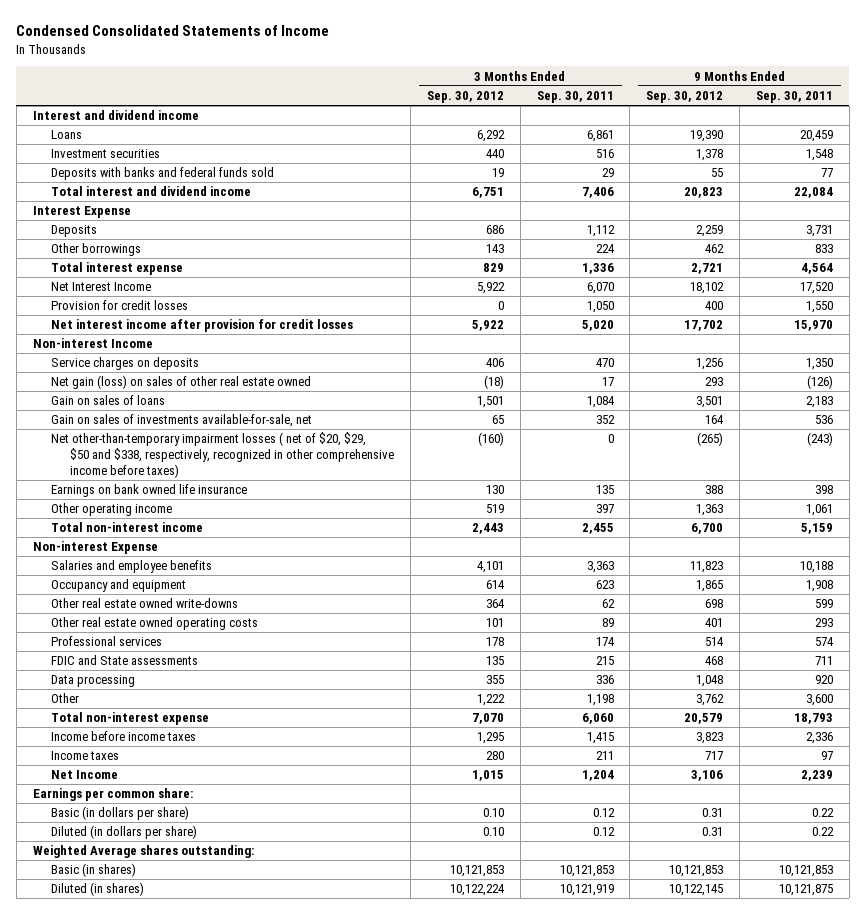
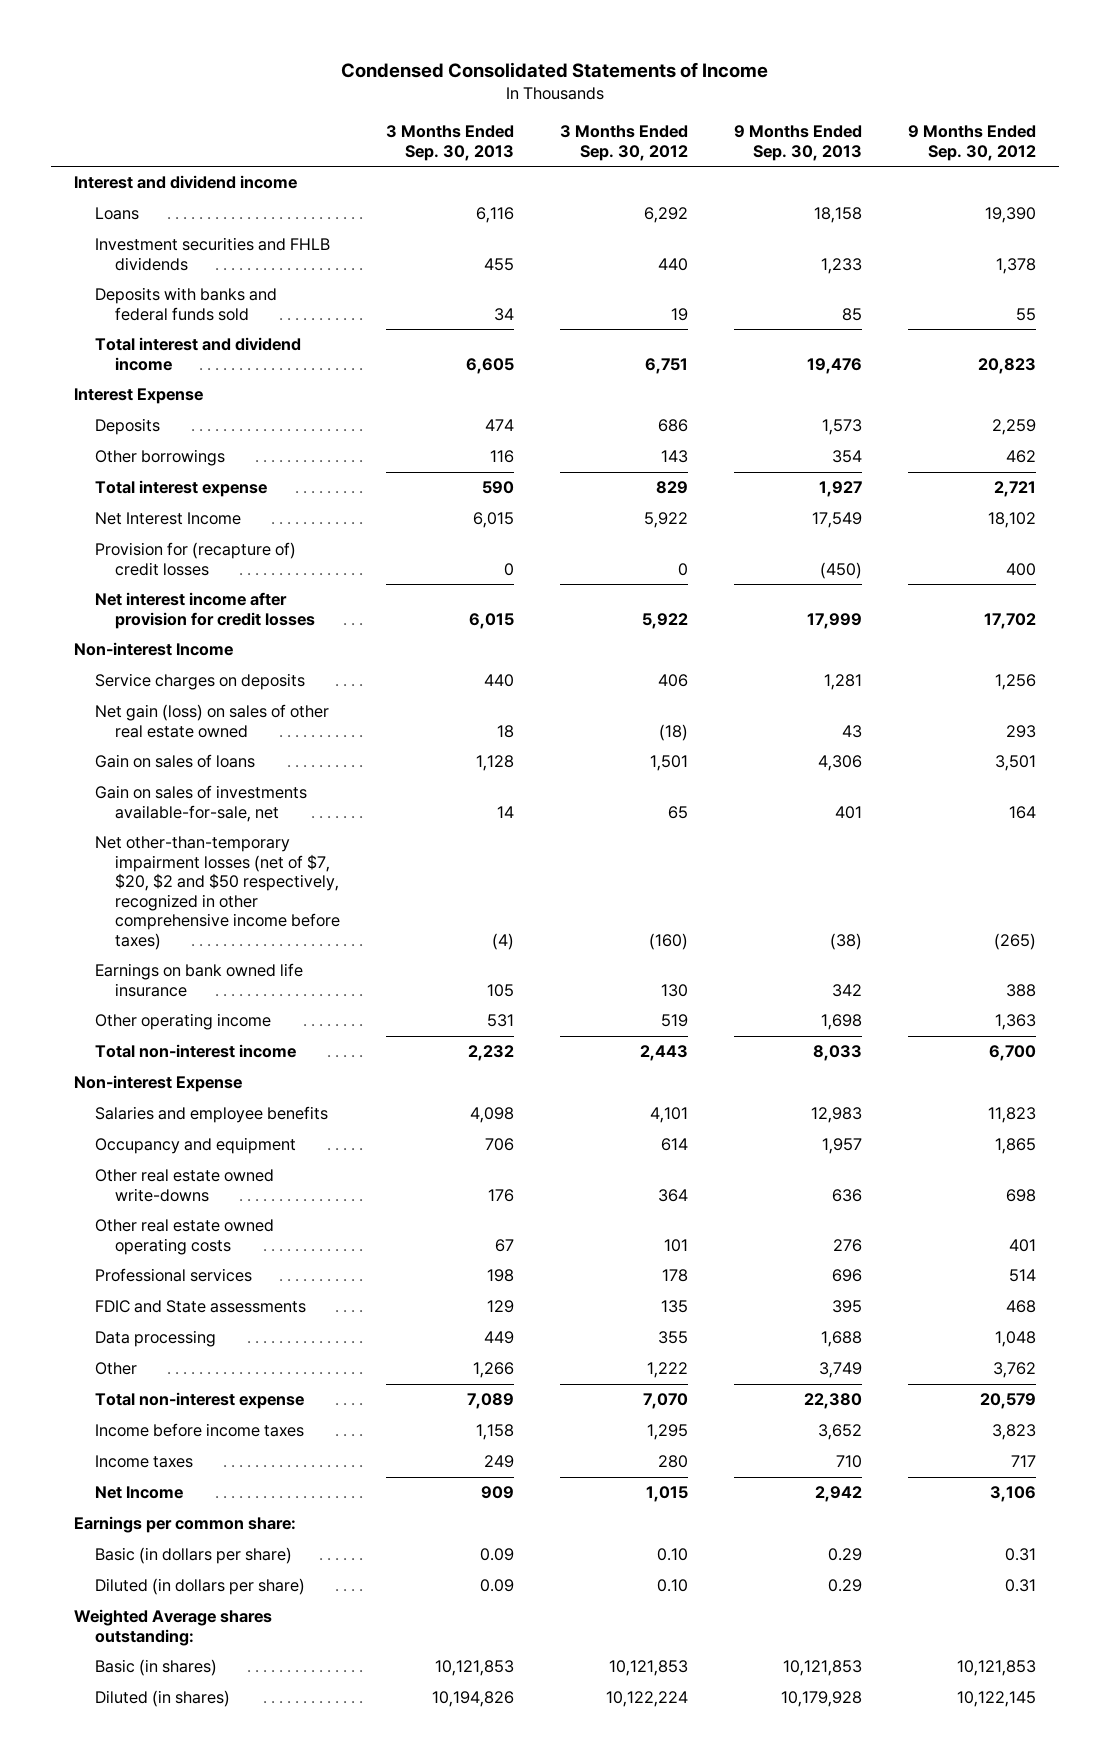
[536,91,614,104] Sep. 30, 2011 -> none
[756,91,834,104] Sep. 30, 2011 -> none
none -> [386,125,515,161] 3 Months Ended Sep. 30, 2013
none -> [734,125,863,161] 9 Months Ended Sep. 30, 2013
[51,149,161,159] Investment securities -> [94,237,330,271] Investment securities and FHLB dividends
[51,300,189,311] Provision for credit losses -> [94,542,296,576] Provision for (recapture of) credit losses
[51,432,395,479] Net other-than-temporary impairment losses ( net of $20, $29, $50 and $338, respectively, recognized in other comprehensive income before taxes) -> [94,836,341,950] Net other-than-temporary impairment losses (net of $7, $20, $2 and $50 respectively, recognized in other comprehensive income before taxes)

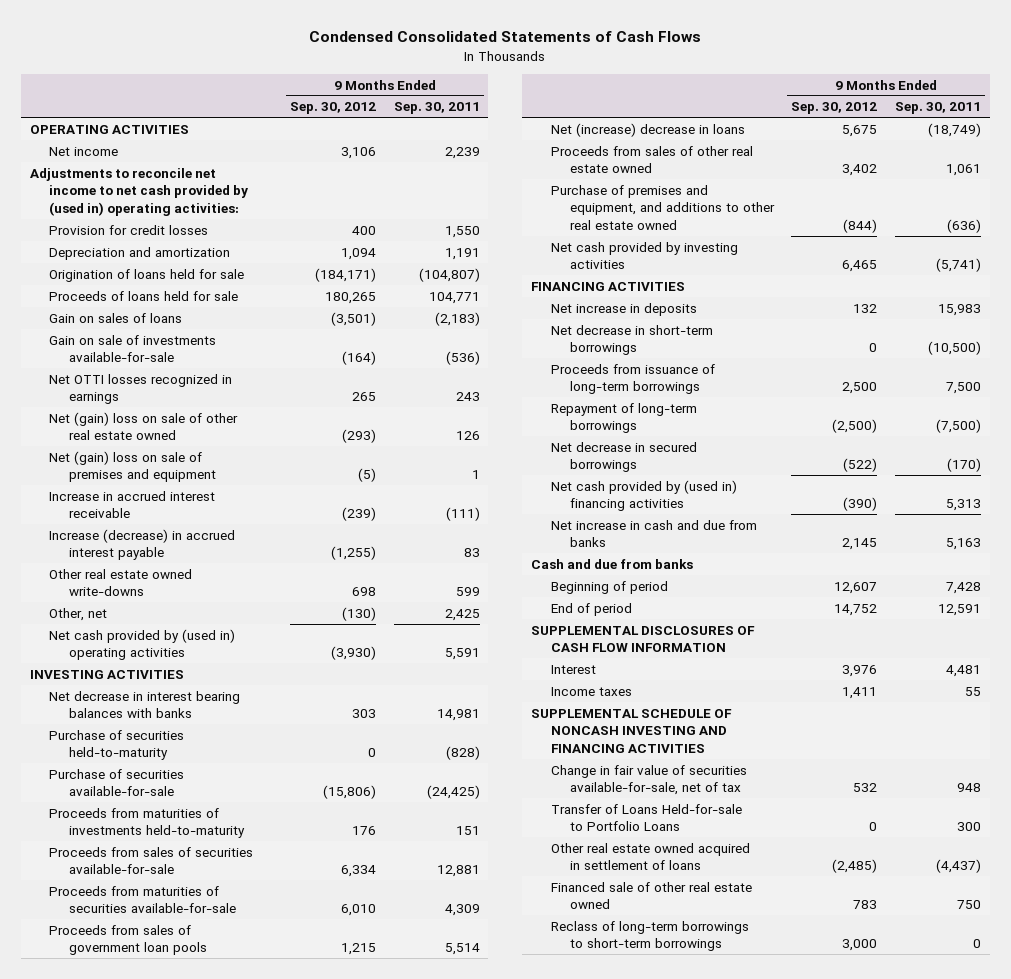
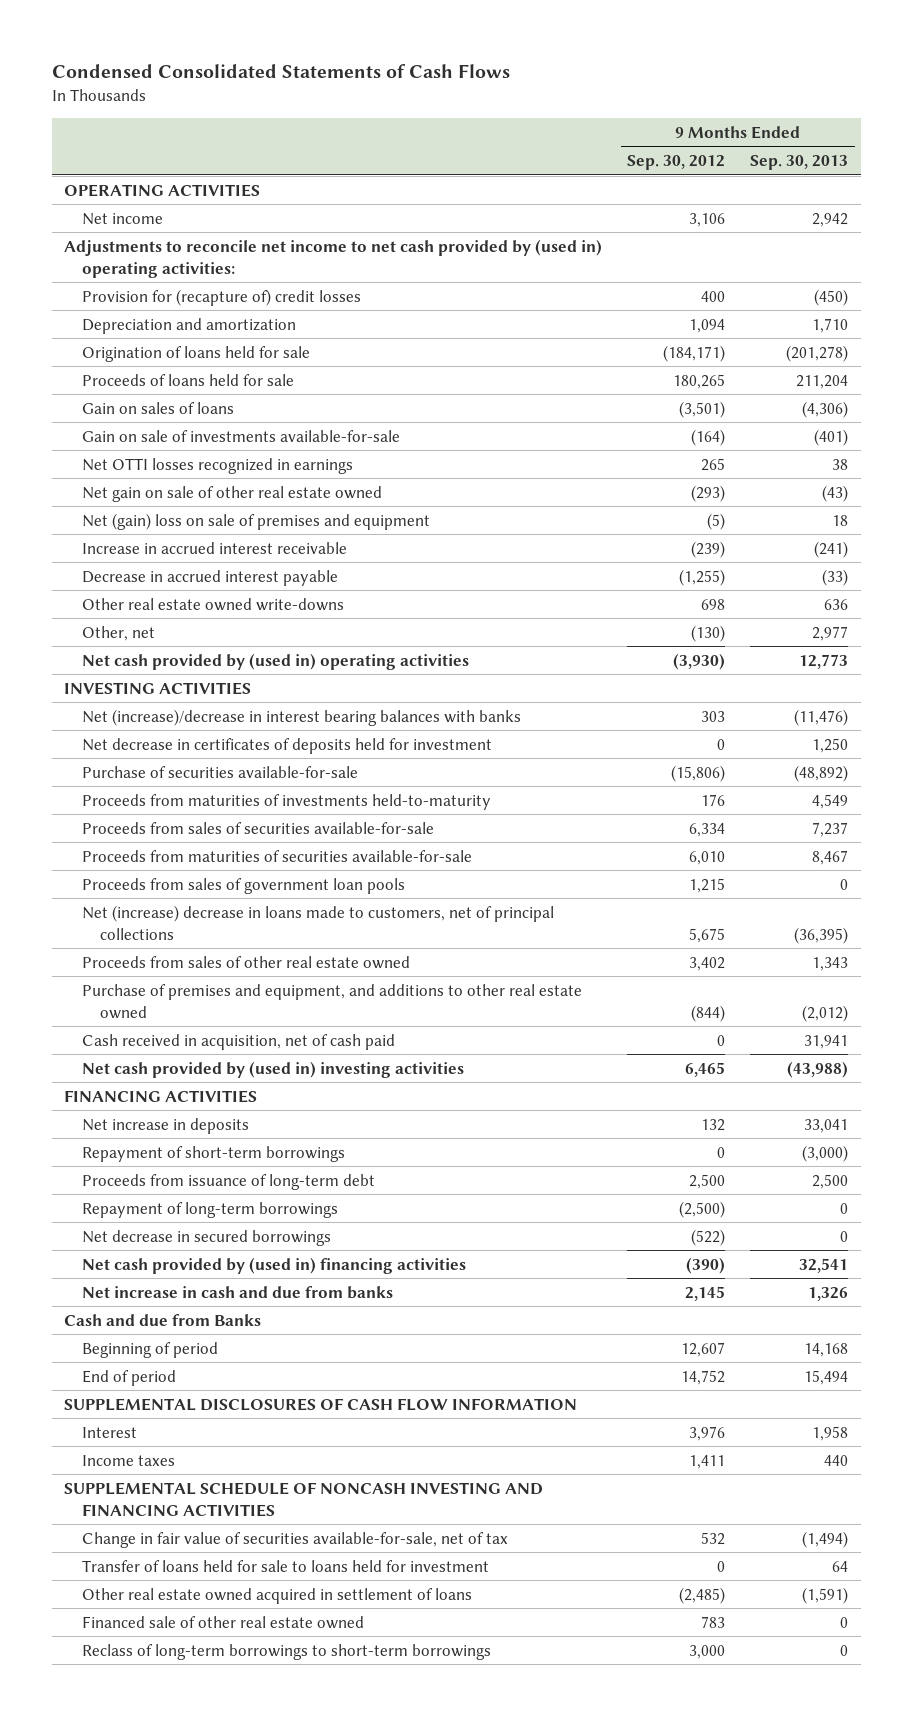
[393,102,480,115] Sep. 30, 2011 -> none
none -> [750,155,849,171] Sep. 30, 2013
[49,224,209,235] Provision for credit losses -> [82,288,362,306] Provision for (recapture of) credit losses
[49,411,239,441] Net (gain) loss on sale of other real estate owned -> [82,485,383,502] Net gain on sale of other real estate owned
[49,528,236,561] Increase (decrease) in accrued interest payable -> [82,569,339,586] Decrease in accrued interest payable
[49,729,185,761] Purchase of securities held-to-maturity -> none
[49,690,241,719] Net decrease in interest bearing balances with banks -> [82,708,522,726] Net (increase)/decrease in interest bearing balances with banks
none -> [82,737,493,754] Net decrease in certificates of deposits held for investment
[550,122,745,137] Net (increase) decrease in loans -> [82,904,555,940] Net (increase) decrease in loans made to customers, net of principal collections
none -> [82,1033,396,1050] Cash received in acquisition, net of cash paid
[550,241,738,270] Net cash provided by investing activities -> [82,1060,465,1078] Net cash provided by (used in) investing activities
[550,324,713,356] Net decrease in short-term borrowings -> [82,1145,346,1162] Repayment of short-term borrowings
[550,363,715,395] Proceeds from issuance of long-term borrowings -> [82,1173,376,1190] Proceeds from issuance of long-term debt
[531,558,694,569] Cash and due from banks -> [64,1313,262,1326] Cash and due from Banks
[550,803,742,832] Transfer of Loans Held-for-sale to Portfolio Loans -> [82,1559,490,1572] Transfer of loans held for sale to loans held for investment

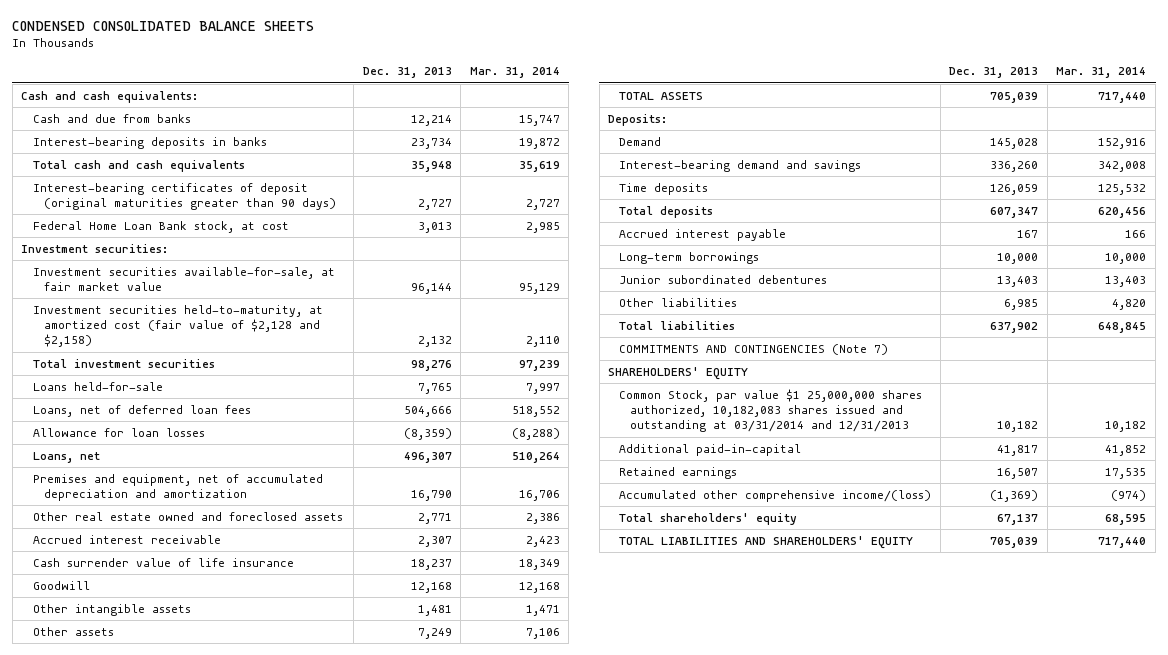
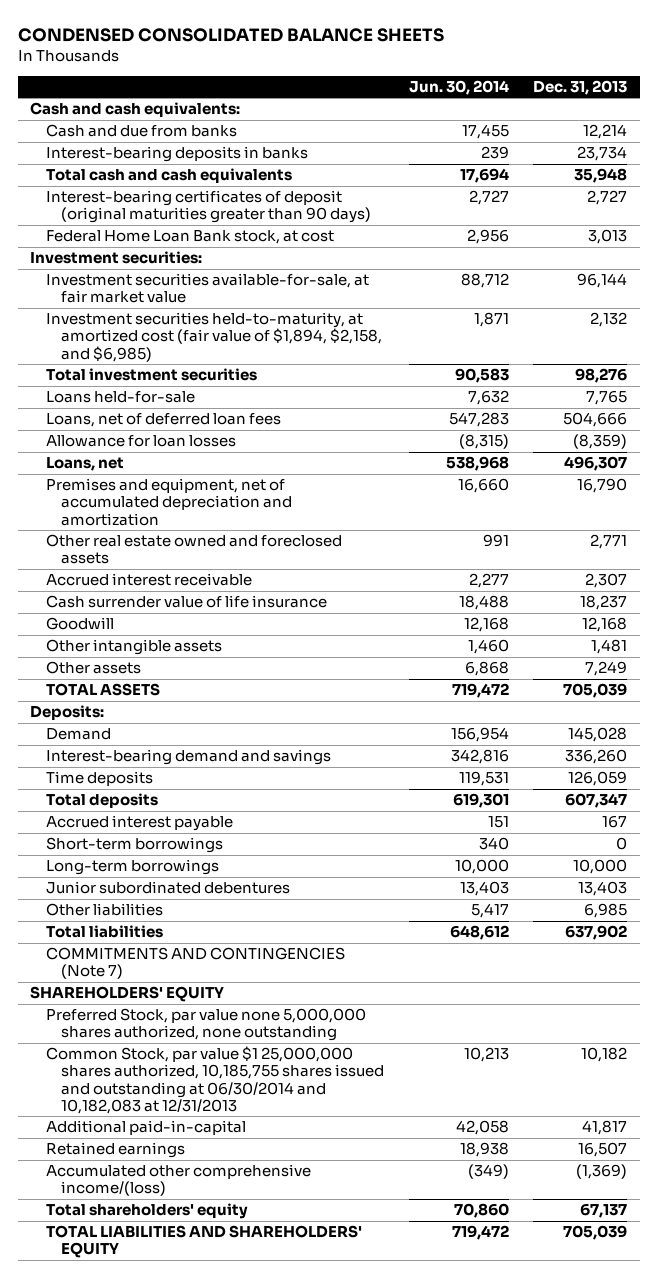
[469,67,560,79] Mar. 31, 2014 -> none
none -> [408,80,509,96] Jun. 30, 2014
[32,304,323,348] Investment securities held-to-maturity, at amortized cost (fair value of $2,128 and $2,158) -> [45,312,382,362] Investment securities held-to-maturity, at amortized cost (fair value of $1,894, $2,158, and $6,985)
none -> [45,837,223,854] Short-term borrowings
none -> [45,1008,366,1042] Preferred Stock, par value none 5,000,000 shares authorized, none outstanding
[619,388,923,433] Common Stock, par value $1 25,000,000 shares authorized, 10,182,083 shares issued and outstanding at 03/31/2014 and 12/31/2013 -> [45,1046,384,1114] Common Stock, par value $1 25,000,000 shares authorized, 10,185,755 shares issued and outstanding at 06/30/2014 and 10,182,083 at 12/31/2013

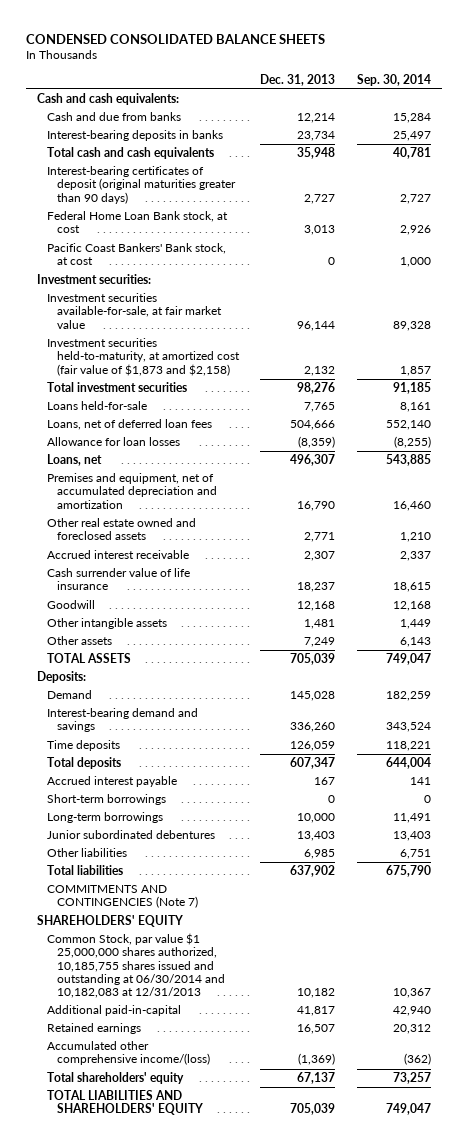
[408,80,509,96] Jun. 30, 2014 -> none
none -> [356,73,431,86] Sep. 30, 2014
none -> [46,243,226,266] Pacific Coast Bankers' Bank stock, at cost
[45,312,382,362] Investment securities held-to-maturity, at amortized cost (fair value of $1,894, $2,158, and $6,985) -> [46,338,240,376] Investment securities held-to-maturity, at amortized cost (fair value of $1,873 and $2,158)
[45,1008,366,1042] Preferred Stock, par value none 5,000,000 shares authorized, none outstanding -> none

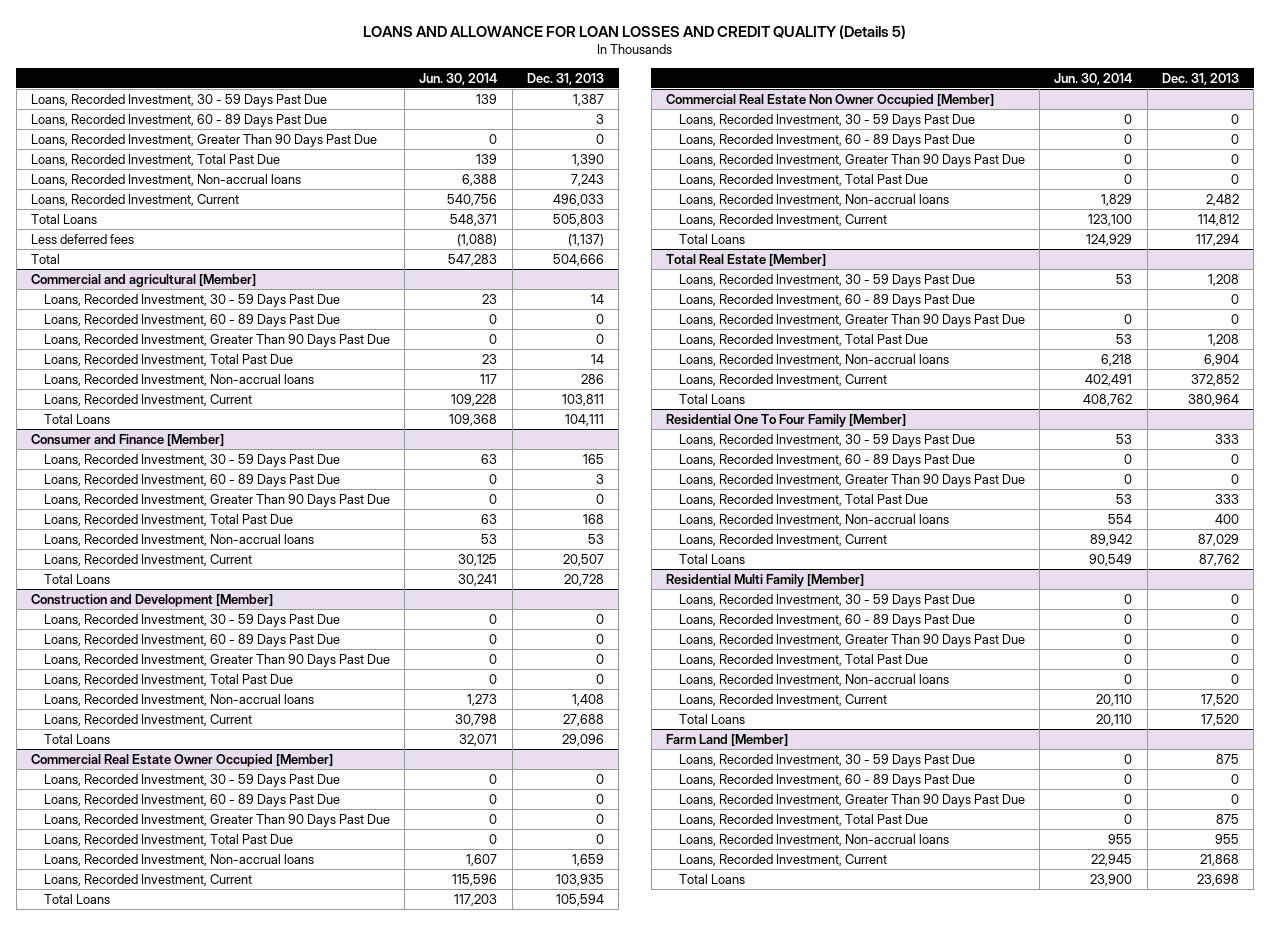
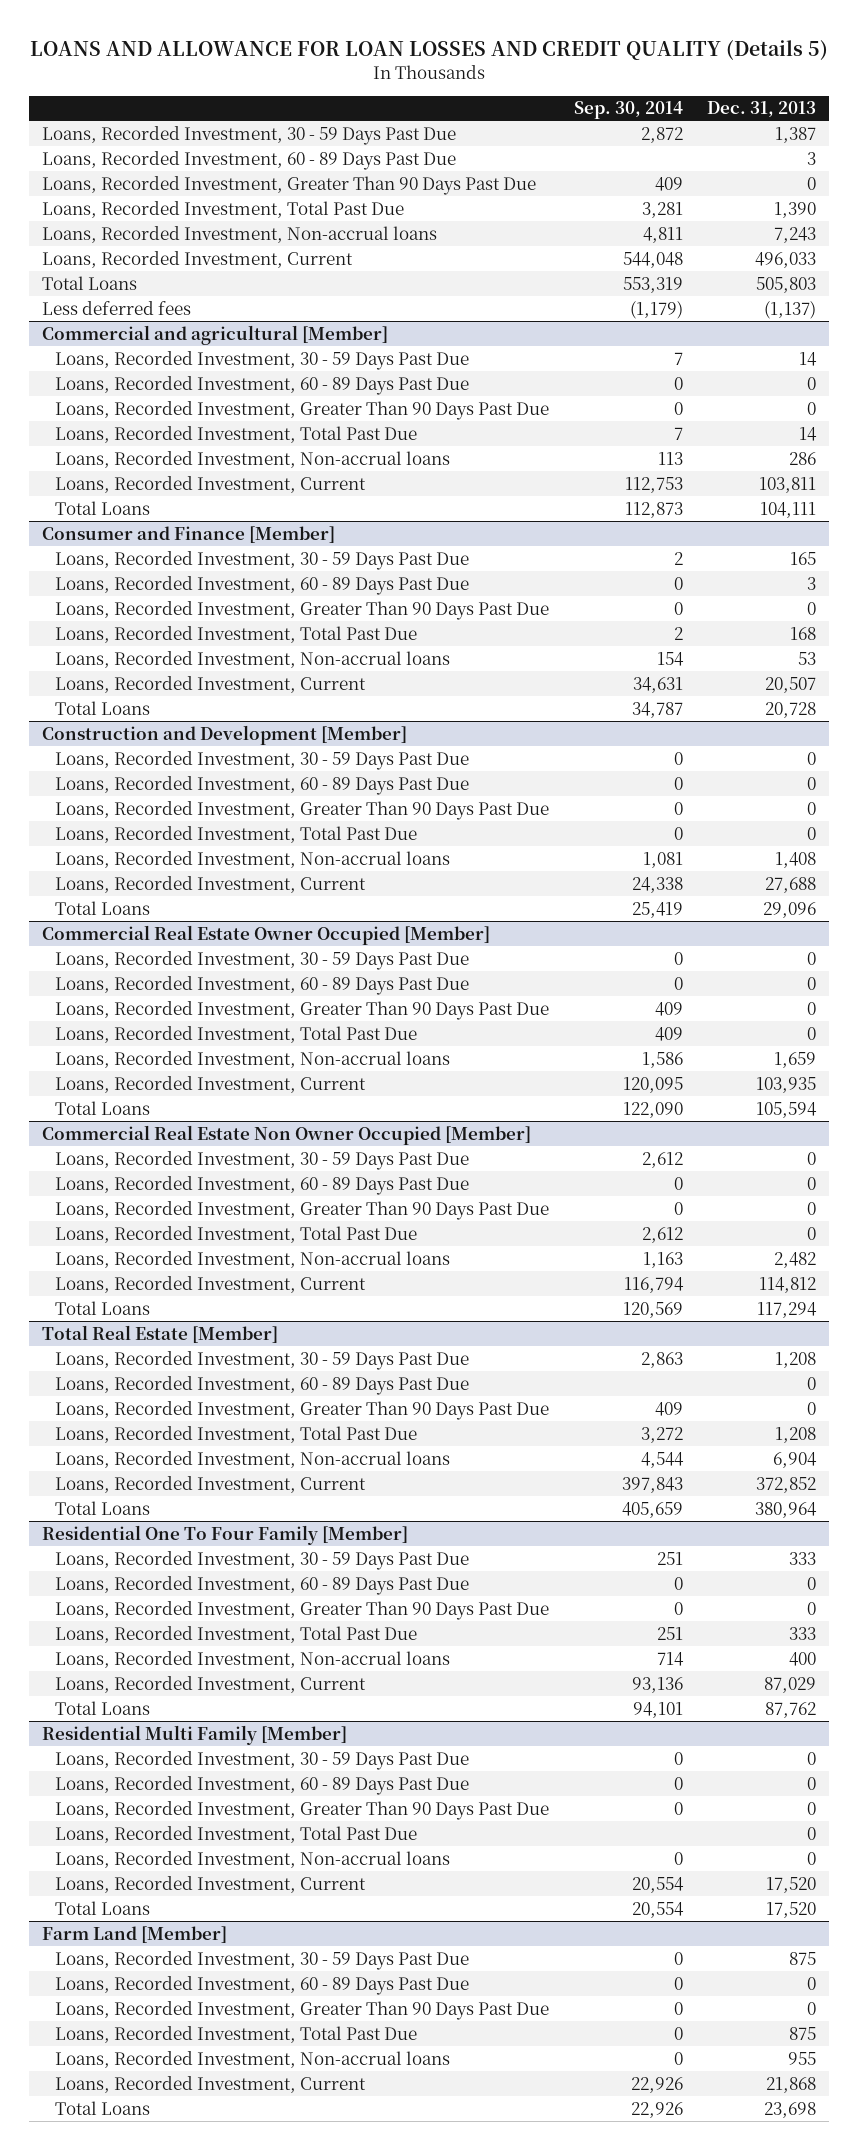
[419,72,498,85] Jun. 30, 2014 -> none
none -> [573,101,683,120] Sep. 30, 2014
[31,253,61,264] Total -> none

